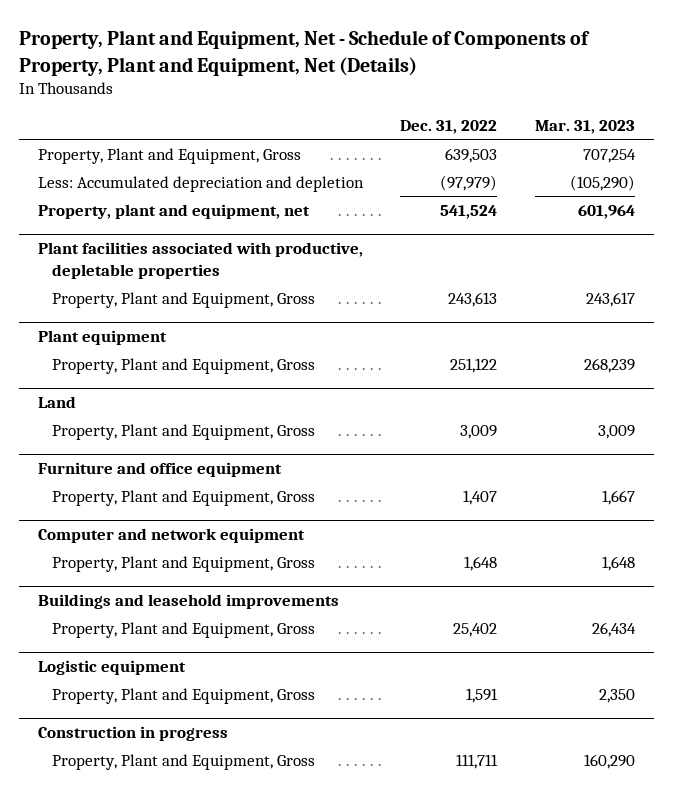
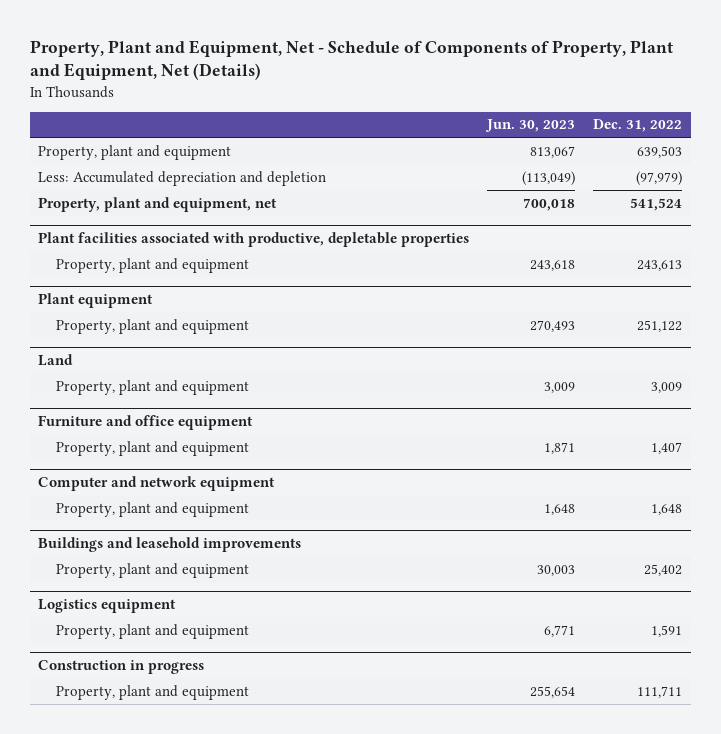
[535,120,636,135] Mar. 31, 2023 -> none
none -> [485,119,576,133] Jun. 30, 2023
[37,147,301,164] Property, Plant and Equipment, Gross -> [38,144,232,160] Property, plant and equipment
[51,291,315,308] Property, Plant and Equipment, Gross -> [55,257,249,273] Property, plant and equipment
[51,357,315,374] Property, Plant and Equipment, Gross -> [55,318,249,334] Property, plant and equipment
[51,423,315,440] Property, Plant and Equipment, Gross -> [55,379,249,395] Property, plant and equipment
[51,489,315,506] Property, Plant and Equipment, Gross -> [55,440,249,456] Property, plant and equipment
[51,555,315,572] Property, Plant and Equipment, Gross -> [55,501,249,517] Property, plant and equipment
[51,621,315,638] Property, Plant and Equipment, Gross -> [55,562,249,578] Property, plant and equipment
[37,660,186,676] Logistic equipment -> [38,599,177,614] Logistics equipment
[51,687,315,704] Property, Plant and Equipment, Gross -> [55,623,249,639] Property, plant and equipment
[51,753,315,770] Property, Plant and Equipment, Gross -> [55,684,249,700] Property, plant and equipment

